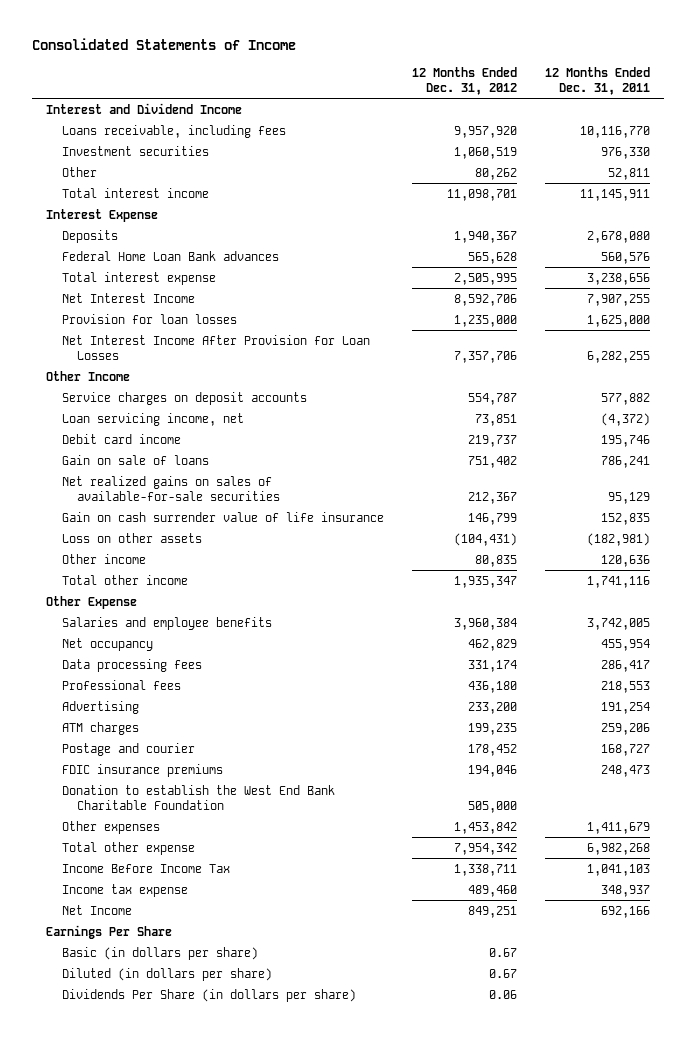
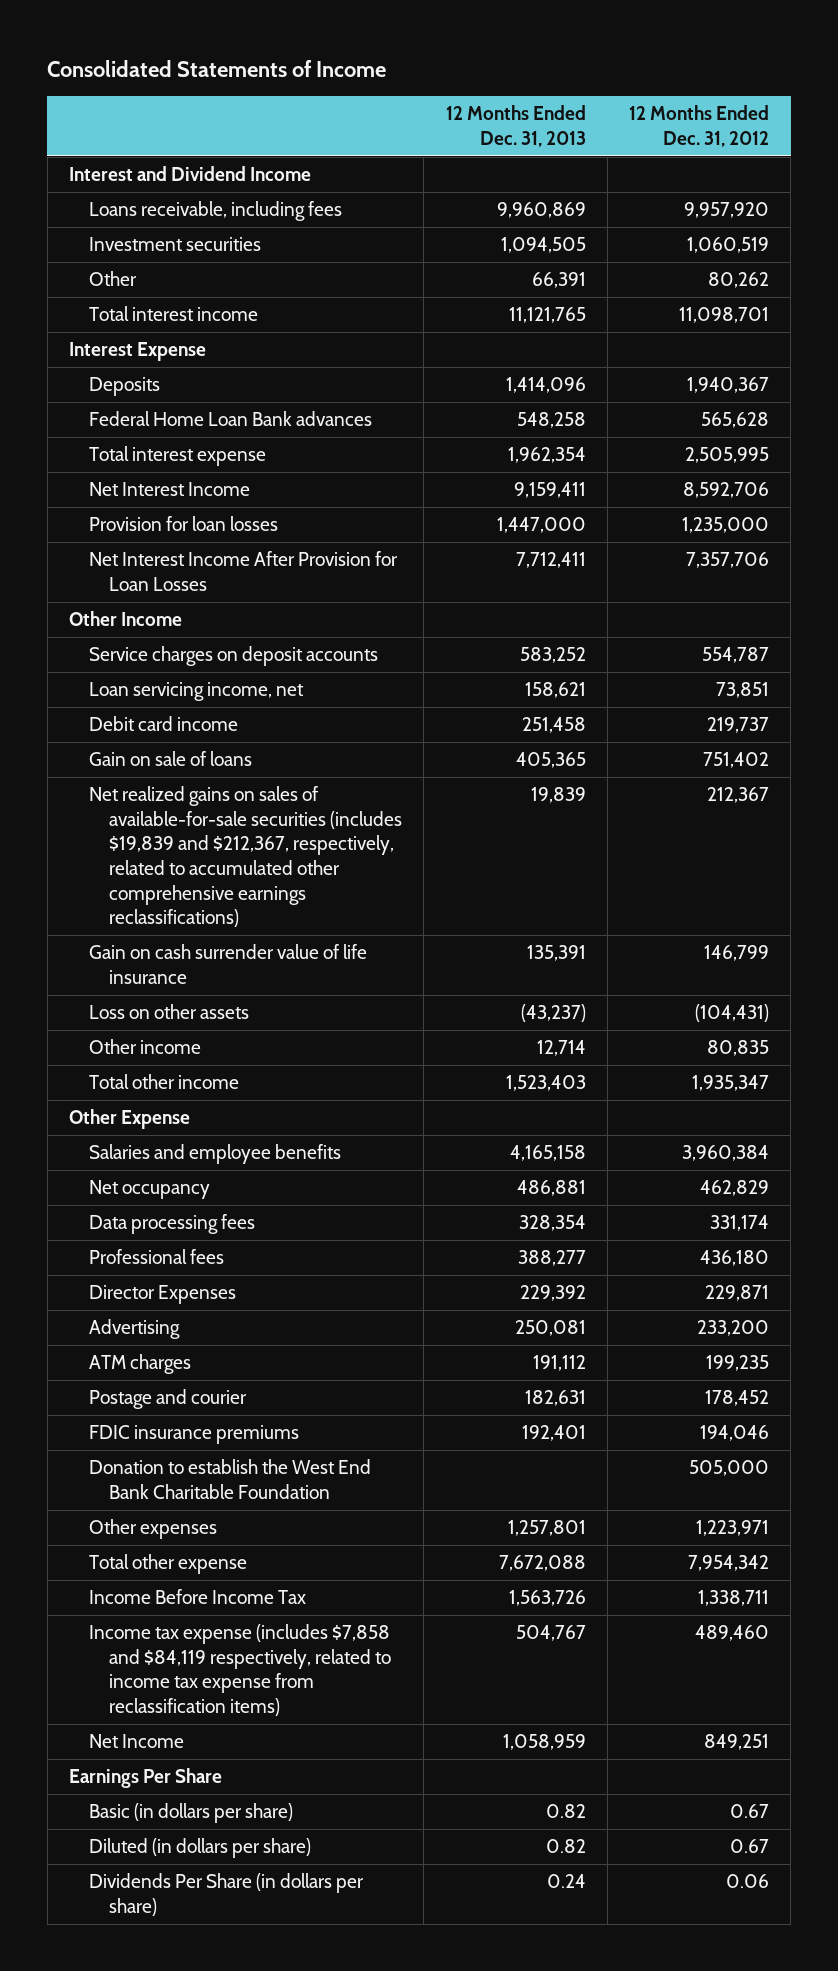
[544,66,650,95] 12 Months Ended Dec. 31, 2011 -> none
none -> [445,105,586,148] 12 Months Ended Dec. 31, 2013
[61,475,281,501] Net realized gains on sales of available-for-sale securities -> [89,786,403,928] Net realized gains on sales of available-for-sale securities (includes $19,839 and $212,367, respectively, related to accumulated other comprehensive earnings reclassifications)
none -> [89,1285,237,1305] Director Expenses
[453,821,517,834] 1,453,842 -> [696,1520,770,1537] 1,223,971
[61,883,188,897] Income tax expense -> [89,1624,392,1717] Income tax expense (includes $7,858 and $84,119 respectively, related to income tax expense from reclassification items)

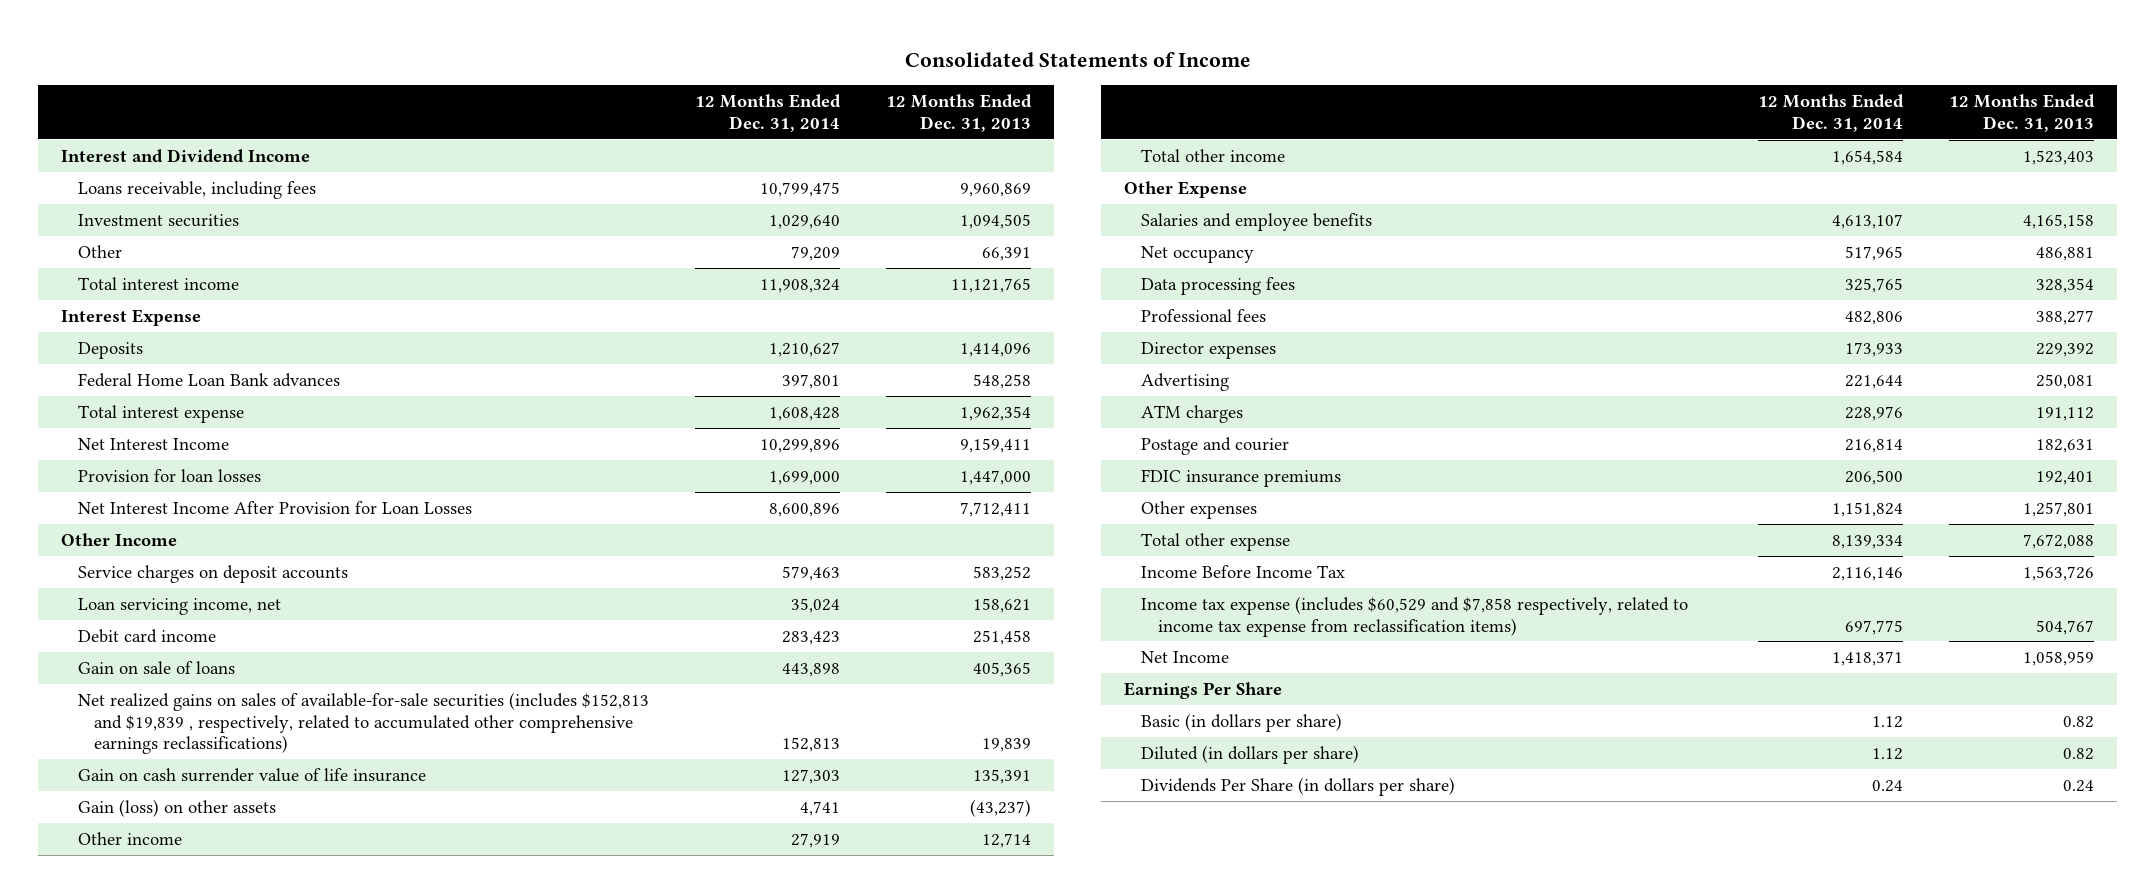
[629,105,770,148] 12 Months Ended Dec. 31, 2012 -> none
none -> [694,94,841,132] 12 Months Ended Dec. 31, 2014
[89,786,403,928] Net realized gains on sales of available-for-sale securities (includes $19,839 and $212,367, respectively, related to accumulated other comprehensive earnings reclassifications) -> [77,691,649,755] Net realized gains on sales of available-for-sale securities (includes $152,813 and $19,839 , respectively, related to accumulated other comprehensive earnings reclassifications)
[89,1004,250,1020] Loss on other assets -> [77,798,276,817] Gain (loss) on other assets
[89,1285,237,1305] Director Expenses -> [1140,341,1276,359] Director expenses
[89,1459,372,1499] Donation to establish the West End Bank Charitable Foundation -> none
[89,1624,392,1717] Income tax expense (includes $7,858 and $84,119 respectively, related to income tax expense from reclassification items) -> [1140,595,1688,637] Income tax expense (includes $60,529 and $7,858 respectively, related to income tax expense from reclassification items)

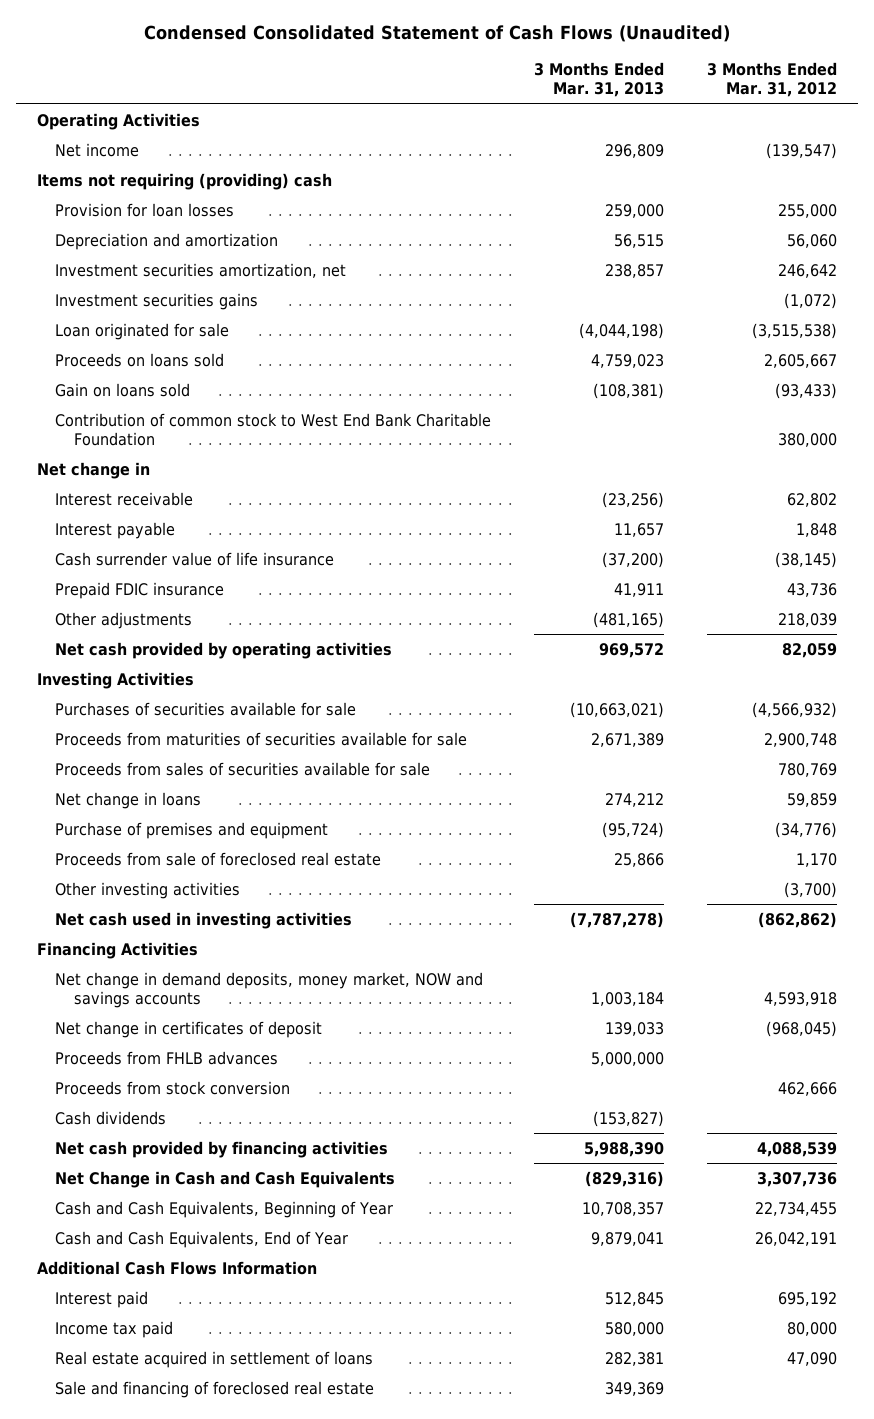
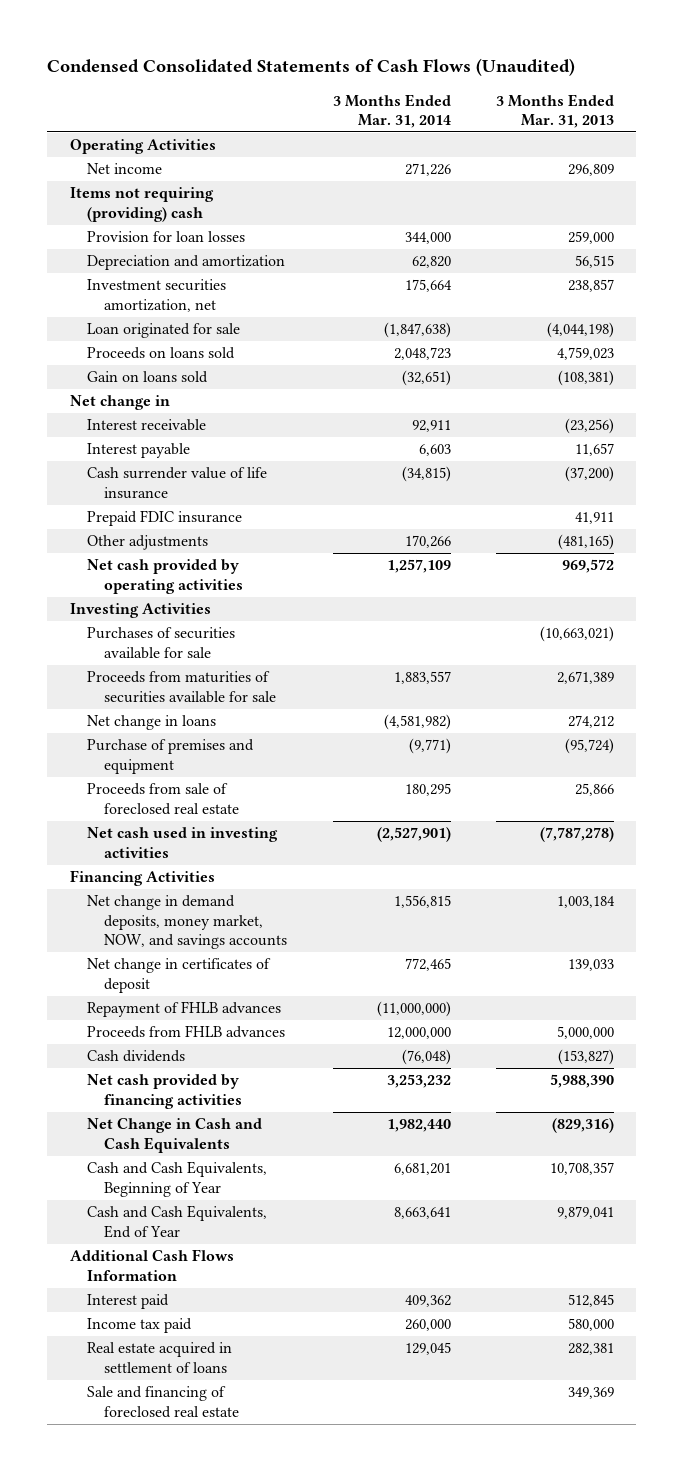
[143,25,730,43] Condensed Consolidated Statement of Cash Flows (Unaudited) -> [47,58,576,77] Condensed Consolidated Statements of Cash Flows (Unaudited)
[706,62,837,98] 3 Months Ended Mar. 31, 2012 -> none
none -> [332,93,451,128] 3 Months Ended Mar. 31, 2014
[55,292,259,310] Investment securities gains -> none
[55,412,492,446] Contribution of common stock to West End Bank Charitable Foundation -> none
[55,761,431,776] Proceeds from sales of securities available for sale -> none
[55,881,241,899] Other investing activities -> none
[55,971,484,1008] Net change in demand deposits, money market, NOW and savings accounts -> [87,895,288,949] Net change in demand deposits, money market, NOW, and savings accounts
none -> [87,1001,282,1018] Repayment of FHLB advances
[55,1080,291,1095] Proceeds from stock conversion -> none

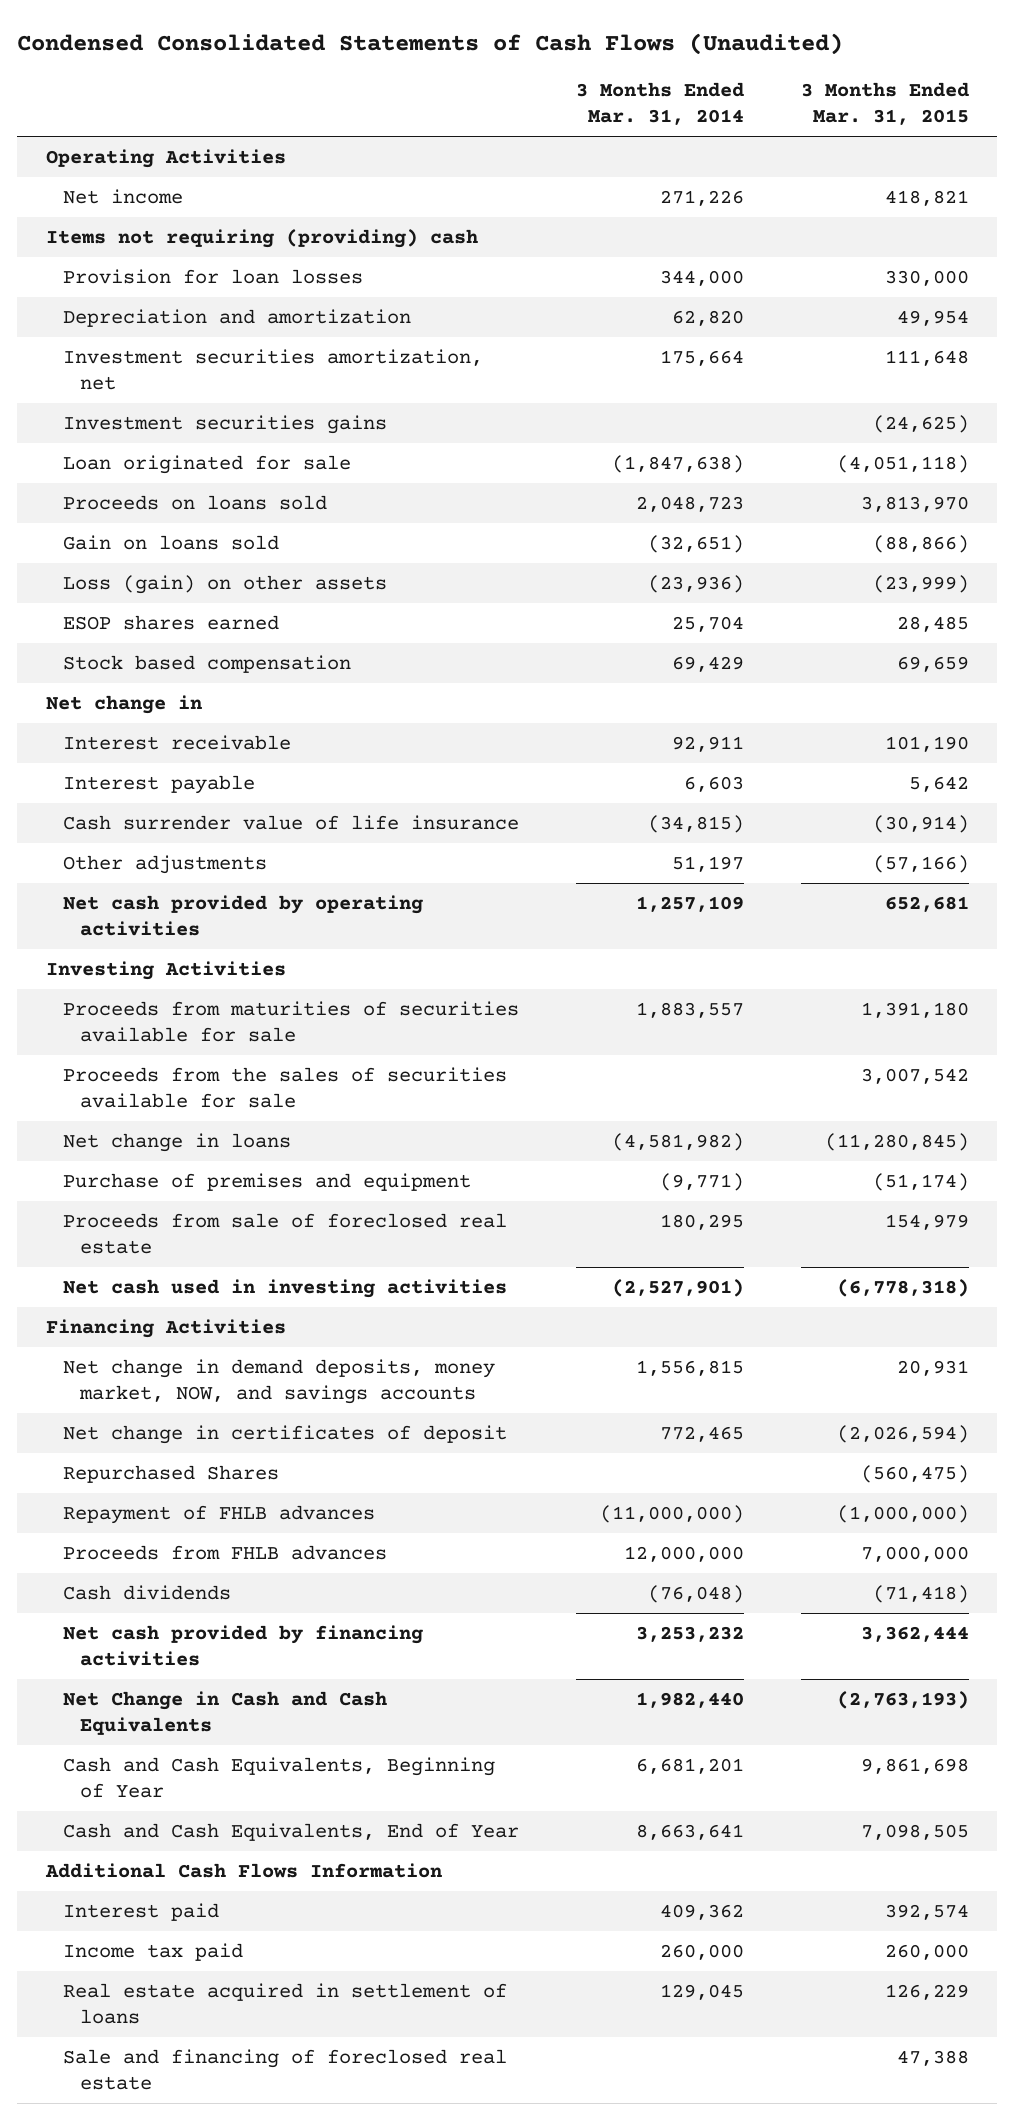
[495,93,614,128] 3 Months Ended Mar. 31, 2013 -> none
none -> [800,82,969,125] 3 Months Ended Mar. 31, 2015
none -> [63,415,388,435] Investment securities gains
none -> [63,575,388,595] Loss (gain) on other assets
none -> [63,615,280,631] ESOP shares earned
none -> [63,655,352,674] Stock based compensation
[87,510,243,527] Prepaid FDIC insurance -> none
[404,535,451,549] 170,266 -> [672,856,745,873] 51,197
[87,627,236,659] Purchases of securities available for sale -> none
none -> [63,1067,508,1108] Proceeds from the sales of securities available for sale
none -> [63,1465,280,1484] Repurchased Shares

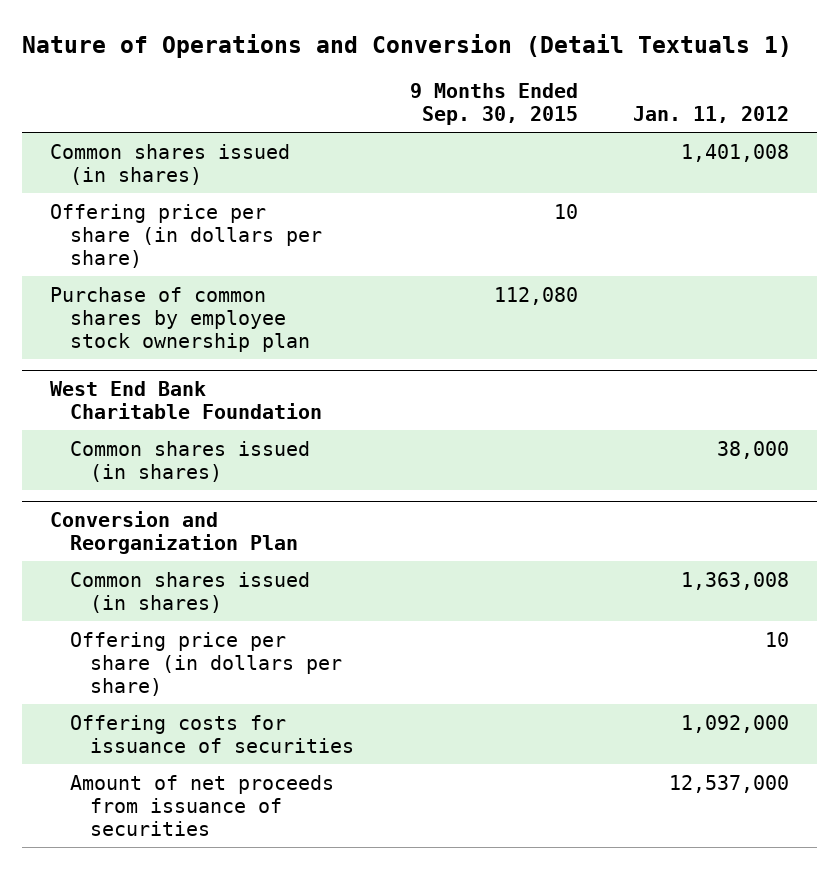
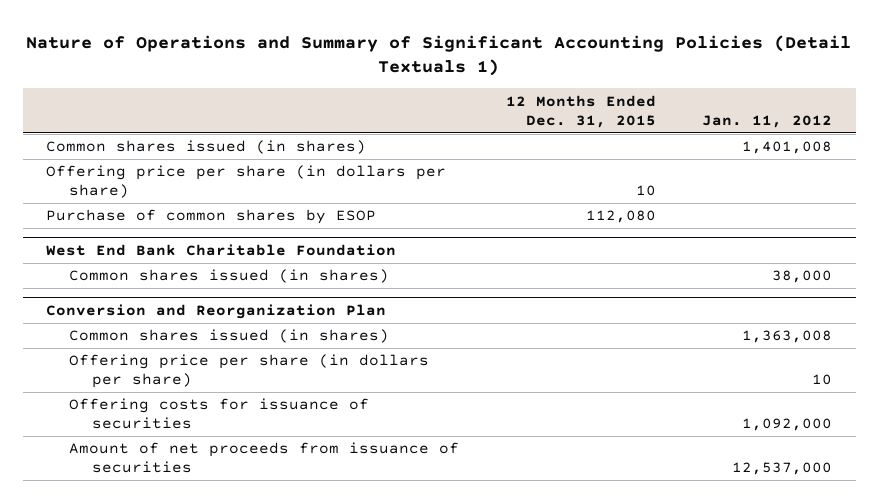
[22,33,793,58] Nature of Operations and Conversion (Detail Textuals 1) -> [26,34,852,77] Nature of Operations and Summary of Significant Accounting Policies (Detail Textuals 1)
[409,82,578,125] 9 Months Ended Sep. 30, 2015 -> none
none -> [505,94,656,128] 12 Months Ended Dec. 31, 2015
[49,286,311,352] Purchase of common shares by employee stock ownership plan -> [46,209,377,225] Purchase of common shares by ESOP

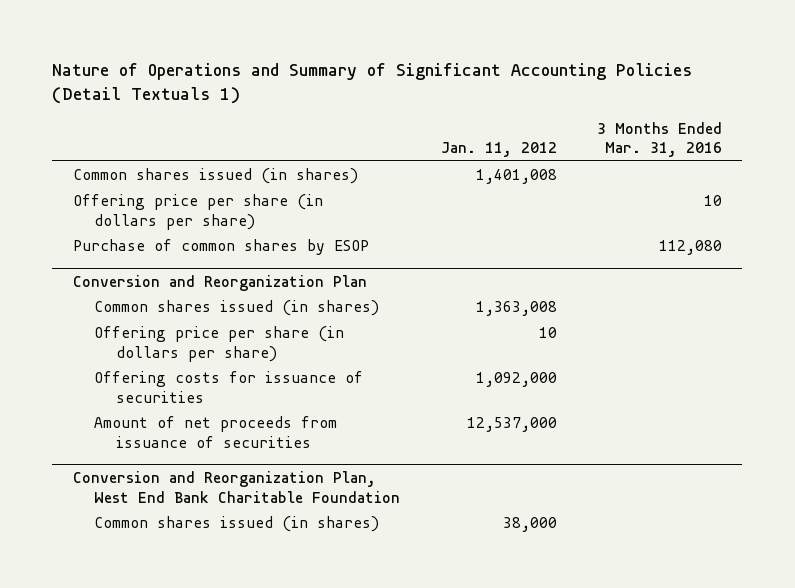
[505,94,656,128] 12 Months Ended Dec. 31, 2015 -> none
none -> [597,121,723,158] 3 Months Ended Mar. 31, 2016
[46,243,397,256] West End Bank Charitable Foundation -> none
[69,269,390,284] Common shares issued (in shares) -> none
none -> [72,470,401,503] Conversion and Reorganization Plan, West End Bank Charitable Foundation
none -> [94,516,380,533] Common shares issued (in shares)

